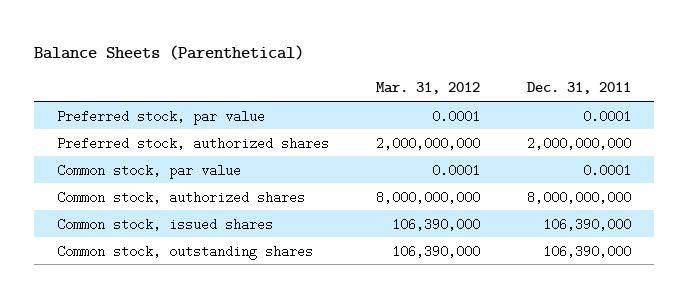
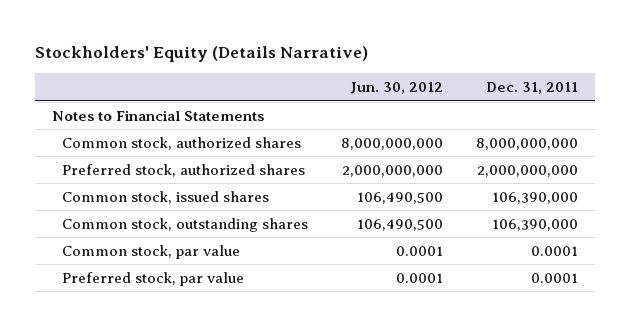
[33,45,304,61] Balance Sheets (Parenthetical) -> [35,46,369,63] Stockholders' Equity (Details Narrative)
[375,82,480,95] Mar. 31, 2012 -> none
none -> [350,82,444,95] Jun. 30, 2012
none -> [51,109,264,121] Notes to Financial Statements
[56,136,329,150] Preferred stock, authorized shares -> [62,163,306,177] Preferred stock, authorized shares
[56,163,241,179] Common stock, par value -> [62,244,241,259] Common stock, par value
[56,109,265,125] Preferred stock, par value -> [62,271,245,286] Preferred stock, par value

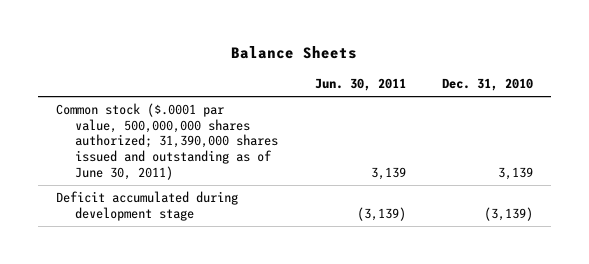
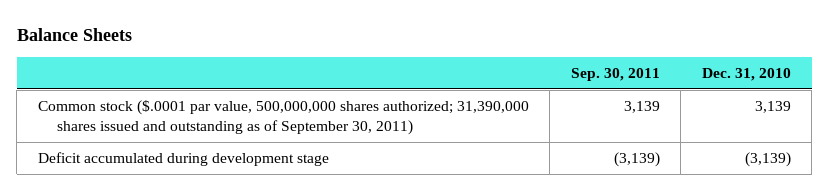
[314,77,406,91] Jun. 30, 2011 -> none
none -> [570,67,660,81] Sep. 30, 2011
[55,103,279,180] Common stock ($.0001 par value, 500,000,000 shares authorized; 31,390,000 shares issued and outstanding as of June 30, 2011) -> [37,100,529,135] Common stock ($.0001 par value, 500,000,000 shares authorized; 31,390,000 shares issued and outstanding as of September 30, 2011)

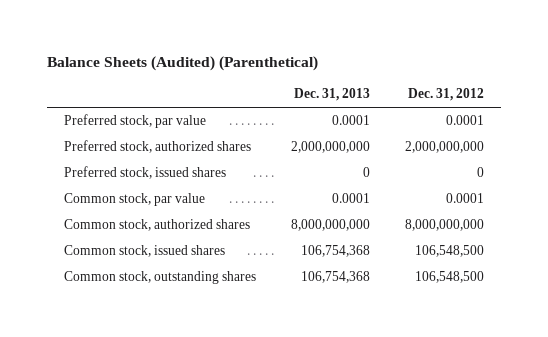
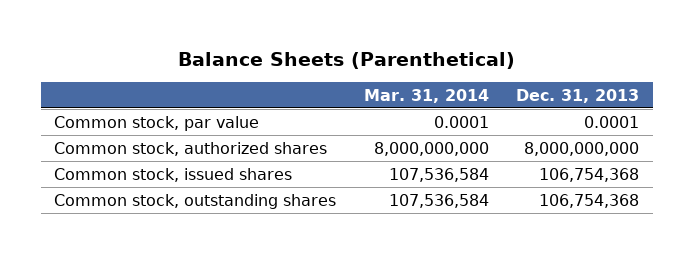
[46,56,318,72] Balance Sheets (Audited) (Parenthetical) -> [177,51,515,69] Balance Sheets (Parenthetical)
[408,88,485,102] Dec. 31, 2012 -> none
none -> [363,88,489,103] Mar. 31, 2014
[64,114,207,129] Preferred stock, par value -> none
[64,140,252,154] Preferred stock, authorized shares -> none
[64,166,227,180] Preferred stock, issued shares -> none

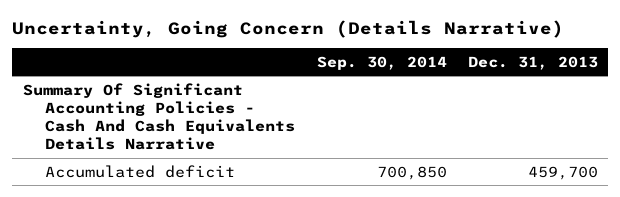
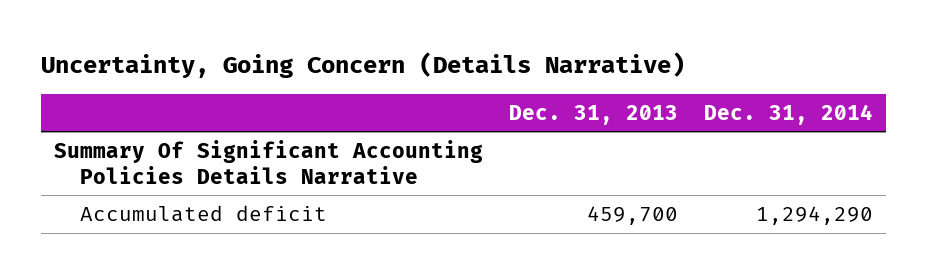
[316,55,447,70] Sep. 30, 2014 -> none
none -> [704,103,874,125] Dec. 31, 2014
[22,82,296,151] Summary Of Significant Accounting Policies - Cash And Cash Equivalents Details Narrative -> [54,140,484,184] Summary Of Significant Accounting Policies Details Narrative

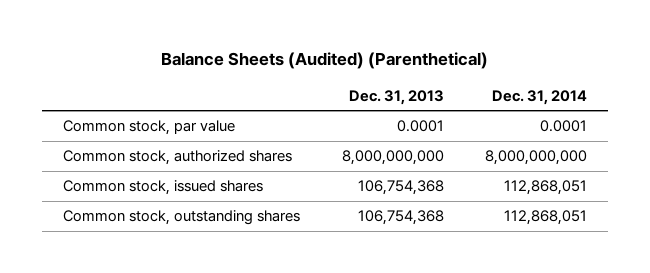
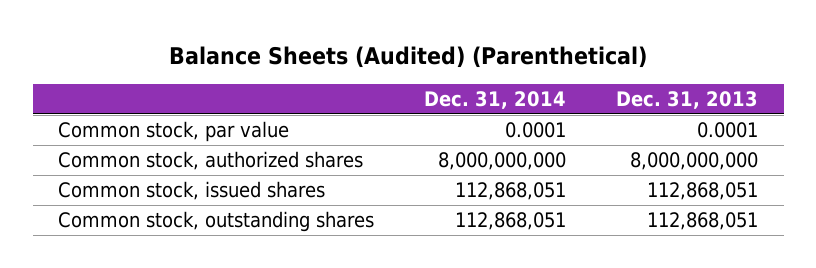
[357,180,444,196] 106,754,368 -> [647,182,759,201] 112,868,051
[357,210,444,226] 106,754,368 -> [647,212,759,231] 112,868,051

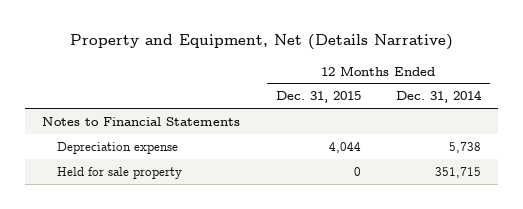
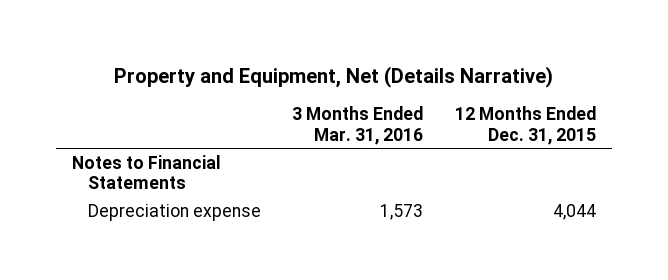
[395,90,482,104] Dec. 31, 2014 -> none
none -> [292,106,424,145] 3 Months Ended Mar. 31, 2016
[56,167,182,180] Held for sale property -> none

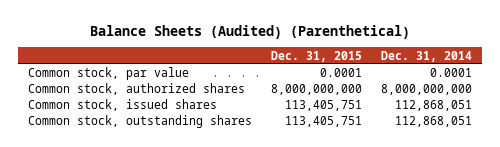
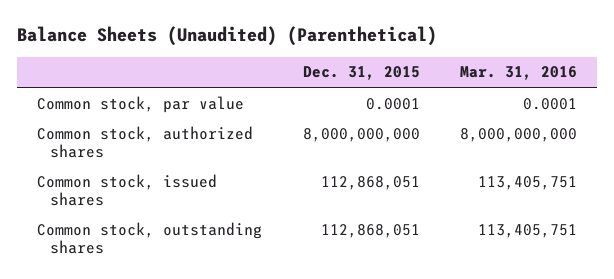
[90,24,411,39] Balance Sheets (Audited) (Parenthetical) -> [16,26,437,47] Balance Sheets (Unaudited) (Parenthetical)
[381,50,473,62] Dec. 31, 2014 -> none
none -> [460,66,578,81] Mar. 31, 2016
[285,100,363,112] 113,405,751 -> [320,175,420,190] 112,868,051
[285,116,363,128] 113,405,751 -> [320,223,420,238] 112,868,051

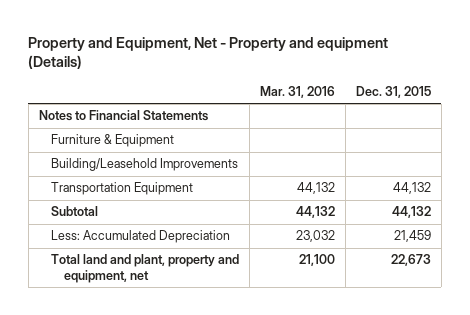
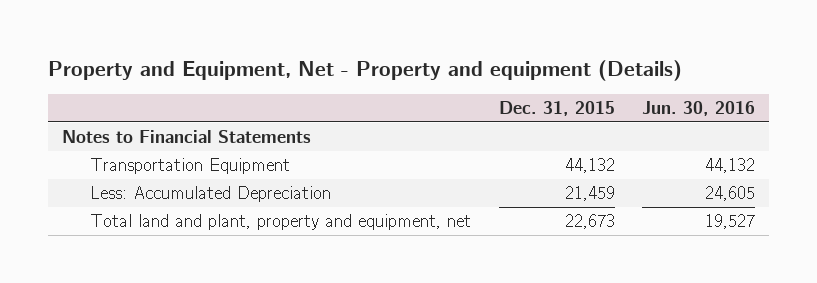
[260,86,336,99] Mar. 31, 2016 -> none
none -> [642,100,756,116] Jun. 30, 2016
[51,134,175,148] Furniture & Equipment -> none
[51,158,239,172] Building/Leasehold Improvements -> none
[51,206,99,217] Subtotal -> none

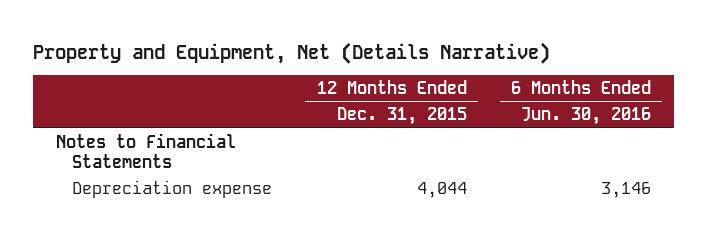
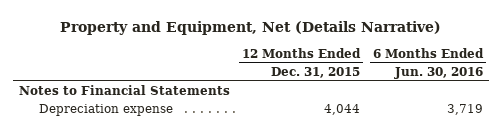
[601,181,652,198] 3,146 -> [446,103,483,115] 3,719

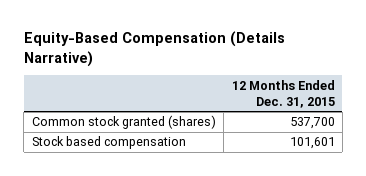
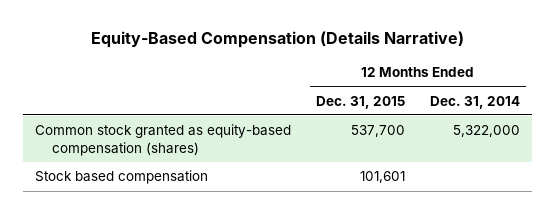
none -> [429,95,520,109] Dec. 31, 2014
[31,115,216,130] Common stock granted (shares) -> [35,124,292,156] Common stock granted as equity-based compensation (shares)

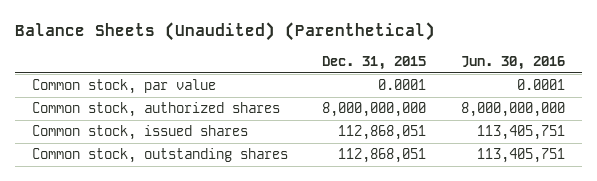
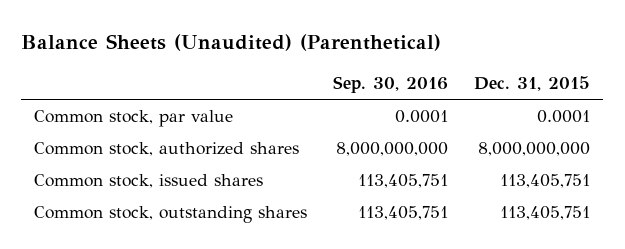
[460,56,565,71] Jun. 30, 2016 -> none
none -> [333,75,449,93] Sep. 30, 2016
[338,125,427,141] 112,868,051 -> [500,174,591,189] 113,405,751
[338,148,427,164] 112,868,051 -> [500,206,591,221] 113,405,751

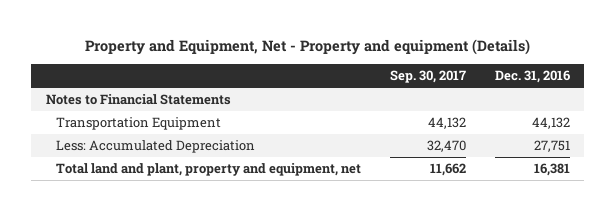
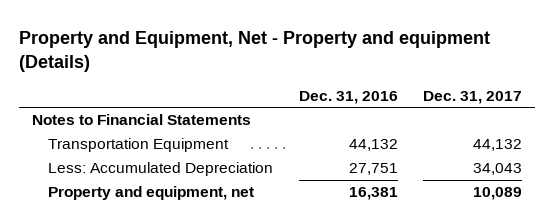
[389,70,466,84] Sep. 30, 2017 -> none
none -> [423,90,523,104] Dec. 31, 2017
[55,163,361,177] Total land and plant, property and equipment, net -> [48,186,255,201] Property and equipment, net

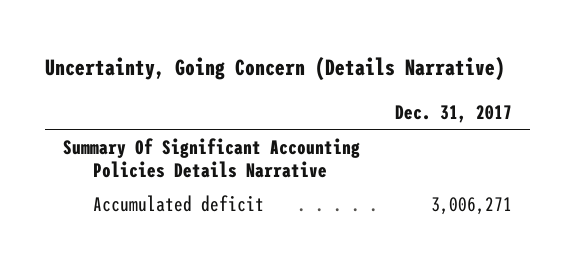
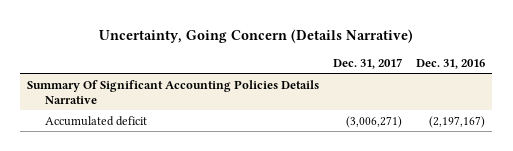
none -> [416,59,486,70] Dec. 31, 2016
[431,197,513,216] 3,006,271 -> [346,115,403,128] (3,006,271)

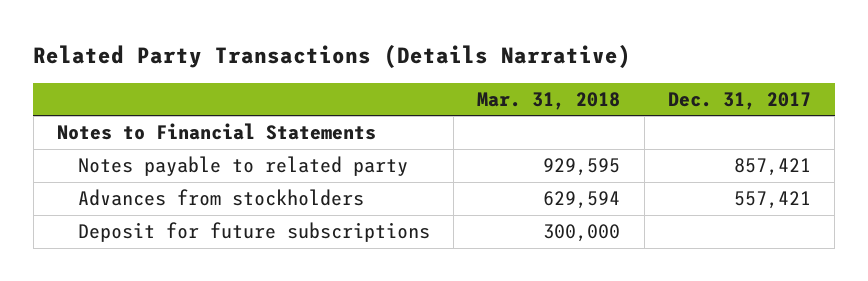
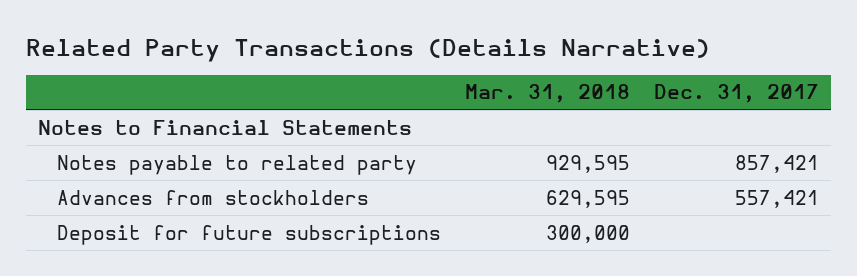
[543,191,621,210] 629,594 -> [546,189,631,208] 629,595

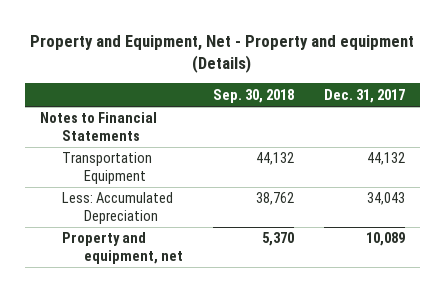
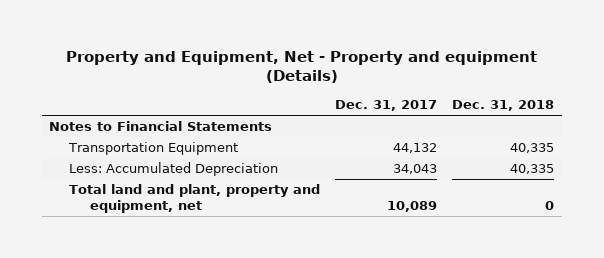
[213,88,295,103] Sep. 30, 2018 -> none
none -> [452,100,555,112] Dec. 31, 2018
[62,232,184,264] Property and equipment, net -> [69,184,321,213] Total land and plant, property and equipment, net

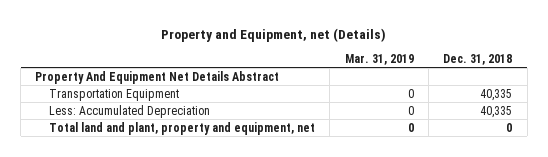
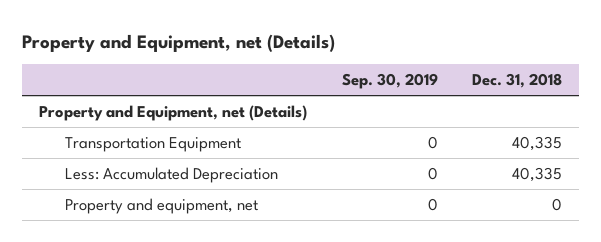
[344,54,414,66] Mar. 31, 2019 -> none
none -> [341,73,438,90] Sep. 30, 2019
[35,70,280,84] Property And Equipment Net Details Abstract -> [39,104,308,121] Property and Equipment, net (Details)
[48,121,315,135] Total land and plant, property and equipment, net -> [64,197,258,214] Property and equipment, net

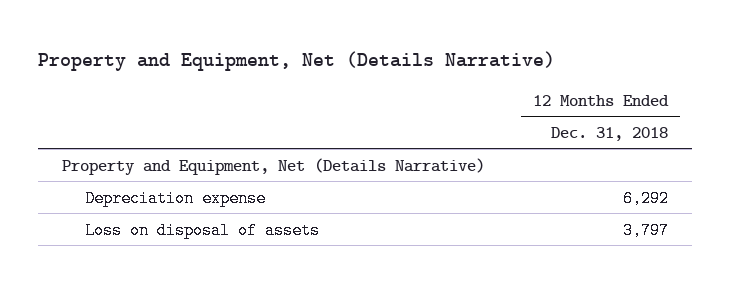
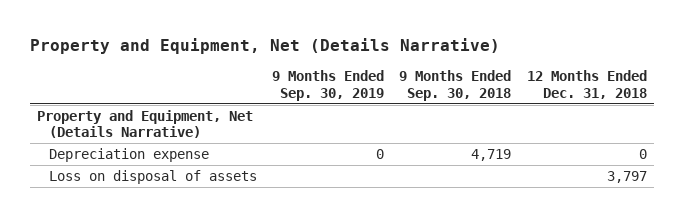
none -> [272,70,385,101] 9 Months Ended Sep. 30, 2019
none -> [399,70,512,101] 9 Months Ended Sep. 30, 2018
[623,189,670,207] 6,292 -> [638,149,647,160] 0

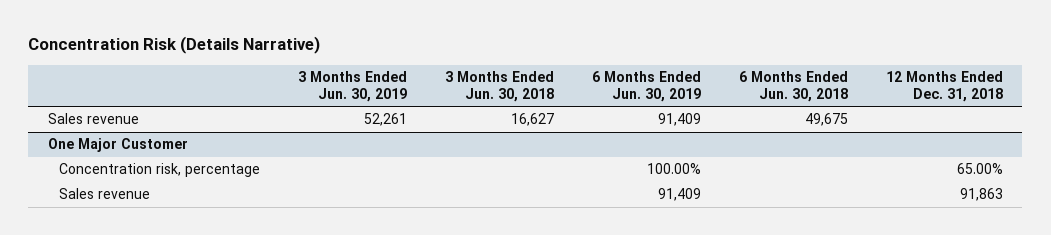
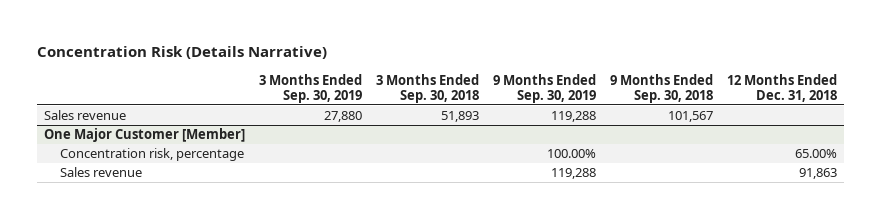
[297,70,407,103] 3 Months Ended Jun. 30, 2019 -> none
[444,70,554,103] 3 Months Ended Jun. 30, 2018 -> none
[591,70,701,103] 6 Months Ended Jun. 30, 2019 -> none
[738,70,848,103] 6 Months Ended Jun. 30, 2018 -> none
none -> [258,73,362,103] 3 Months Ended Sep. 30, 2019
none -> [375,73,479,103] 3 Months Ended Sep. 30, 2018
none -> [492,73,596,103] 9 Months Ended Sep. 30, 2019
none -> [609,73,713,103] 9 Months Ended Sep. 30, 2018
[47,138,188,153] One Major Customer -> [43,128,245,143] One Major Customer [Member]

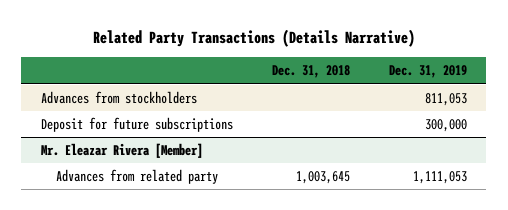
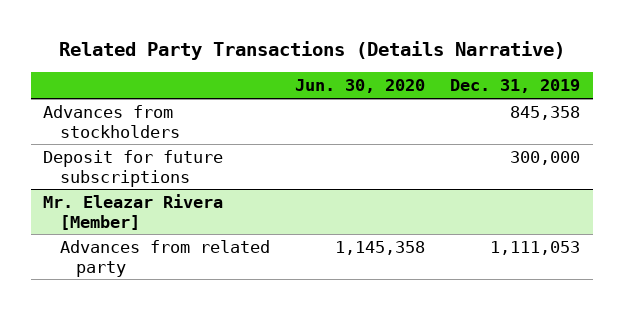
[271,65,350,79] Dec. 31, 2018 -> none
none -> [294,79,425,94] Jun. 30, 2020
[424,93,467,107] 811,053 -> [510,105,581,120] 845,358

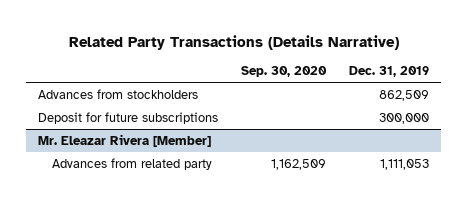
[294,79,425,94] Jun. 30, 2020 -> none
none -> [241,66,328,78] Sep. 30, 2020
[510,105,581,120] 845,358 -> [379,89,430,101] 862,509

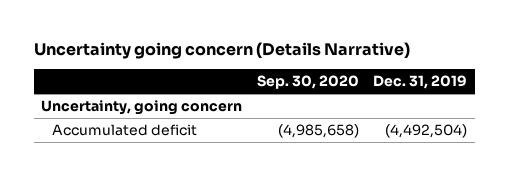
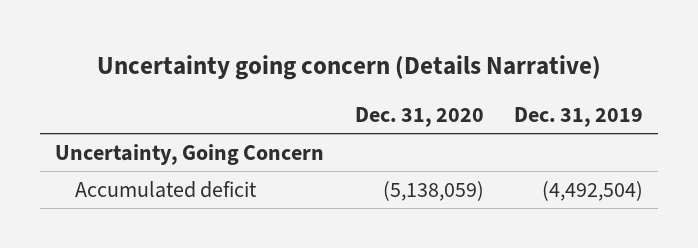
[256,75,359,90] Sep. 30, 2020 -> none
none -> [354,106,484,127] Dec. 31, 2020
[40,100,242,116] Uncertainty, going concern -> [55,143,325,165] Uncertainty, Going Concern

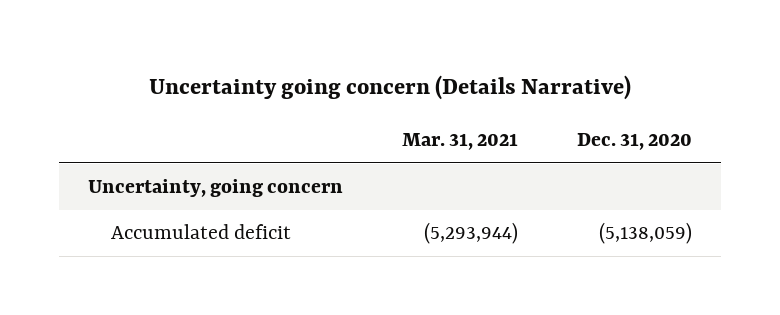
[513,106,643,127] Dec. 31, 2019 -> none
none -> [402,133,519,151] Mar. 31, 2021
[55,143,325,165] Uncertainty, Going Concern -> [88,179,344,198] Uncertainty, going concern

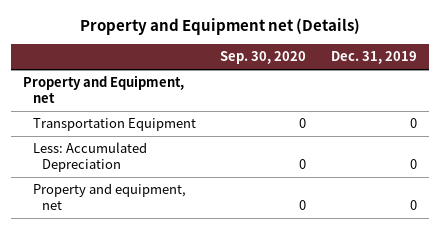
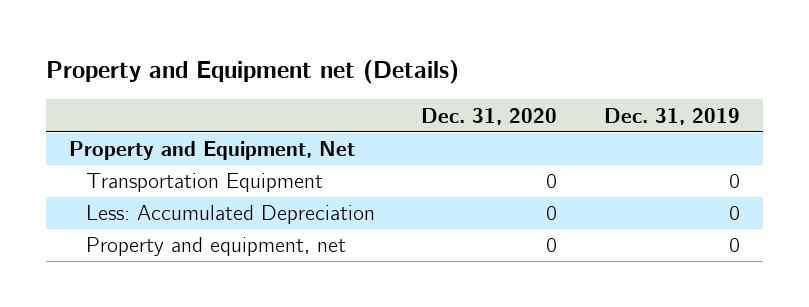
[220,51,307,65] Sep. 30, 2020 -> none
none -> [421,107,558,125] Dec. 31, 2020
[23,75,185,104] Property and Equipment, net -> [69,141,356,161] Property and Equipment, Net

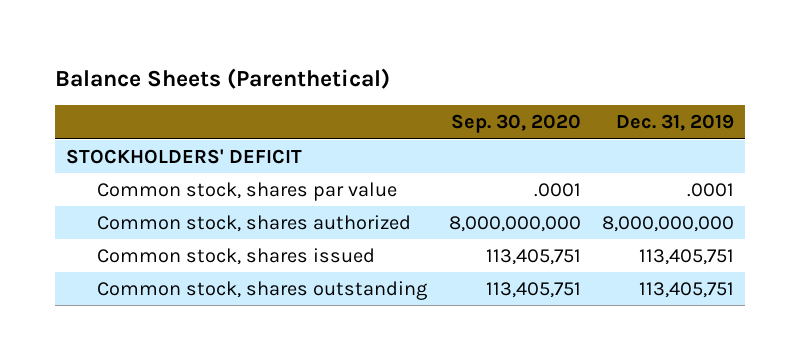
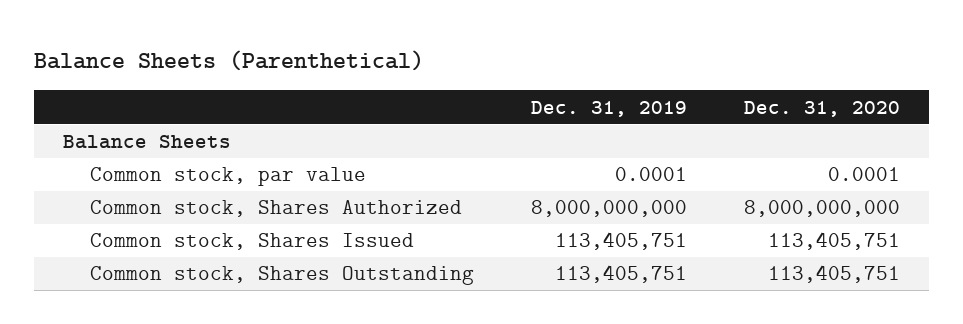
[450,114,581,134] Sep. 30, 2020 -> none
none -> [744,100,901,117] Dec. 31, 2020
[65,148,302,164] STOCKHOLDERS' DEFICIT -> none
none -> [62,135,231,150] Balance Sheets
[97,181,398,201] Common stock, shares par value -> [89,167,366,187] Common stock, par value
[687,182,735,197] .0001 -> [615,167,688,182] 0.0001
[97,214,412,232] Common stock, shares authorized -> [89,200,462,218] Common stock, Shares Authorized
[97,247,376,265] Common stock, shares issued -> [89,233,414,251] Common stock, Shares Issued
[97,280,428,300] Common stock, shares outstanding -> [89,266,474,286] Common stock, Shares Outstanding

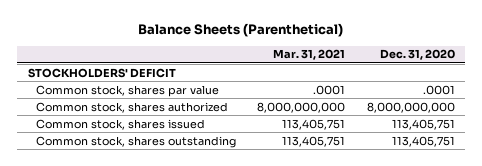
[531,100,688,117] Dec. 31, 2019 -> none
none -> [273,49,346,61] Mar. 31, 2021
[62,135,231,150] Balance Sheets -> none
none -> [27,67,176,78] STOCKHOLDERS' DEFICIT
[89,167,366,187] Common stock, par value -> [36,84,220,97] Common stock, shares par value
[828,167,901,182] 0.0001 -> [422,84,455,95] .0001
[89,200,462,218] Common stock, Shares Authorized -> [36,101,229,113] Common stock, shares authorized
[89,233,414,251] Common stock, Shares Issued -> [36,118,206,130] Common stock, shares issued
[89,266,474,286] Common stock, Shares Outstanding -> [36,135,237,148] Common stock, shares outstanding

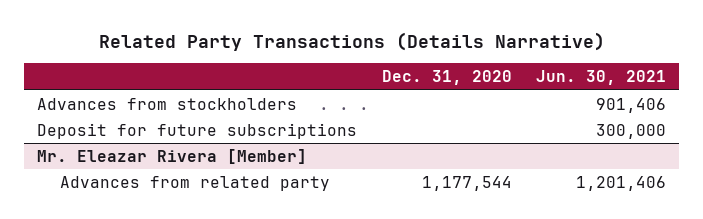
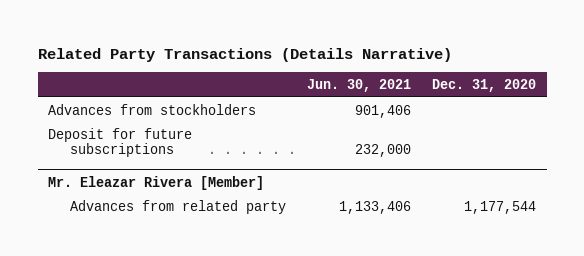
[596,123,667,139] 300,000 -> [354,144,411,158] 232,000
[576,175,667,191] 1,201,406 -> [338,200,411,214] 1,133,406

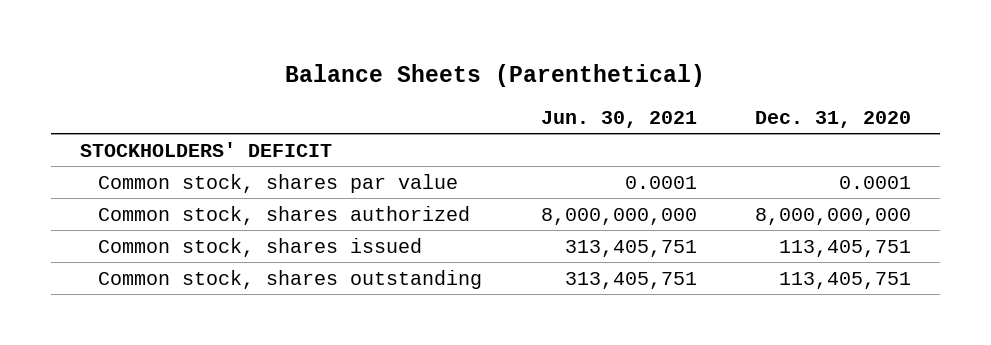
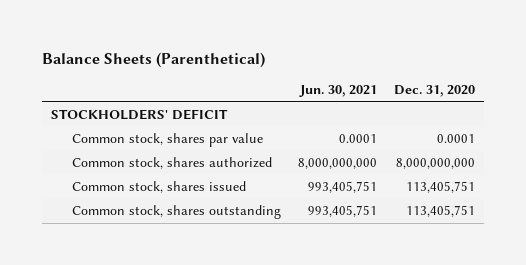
[564,239,697,257] 313,405,751 -> [307,181,377,194] 993,405,751
[564,271,697,289] 313,405,751 -> [307,205,377,218] 993,405,751

